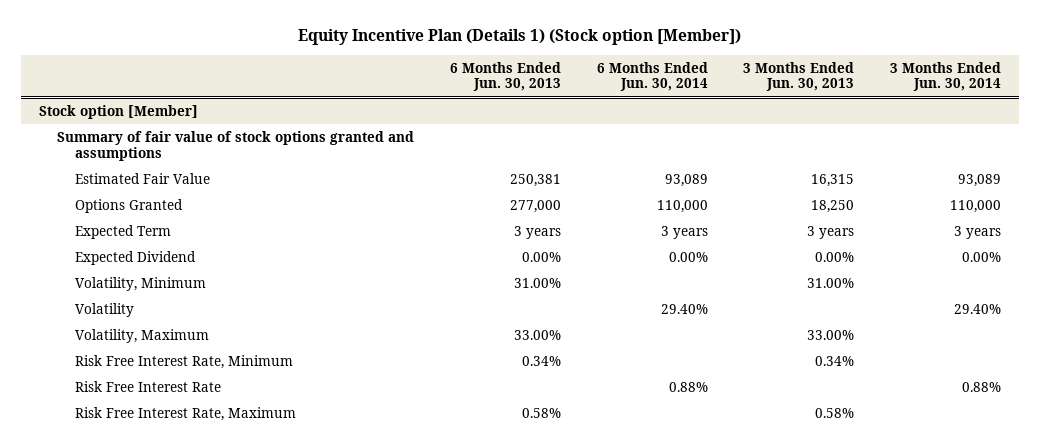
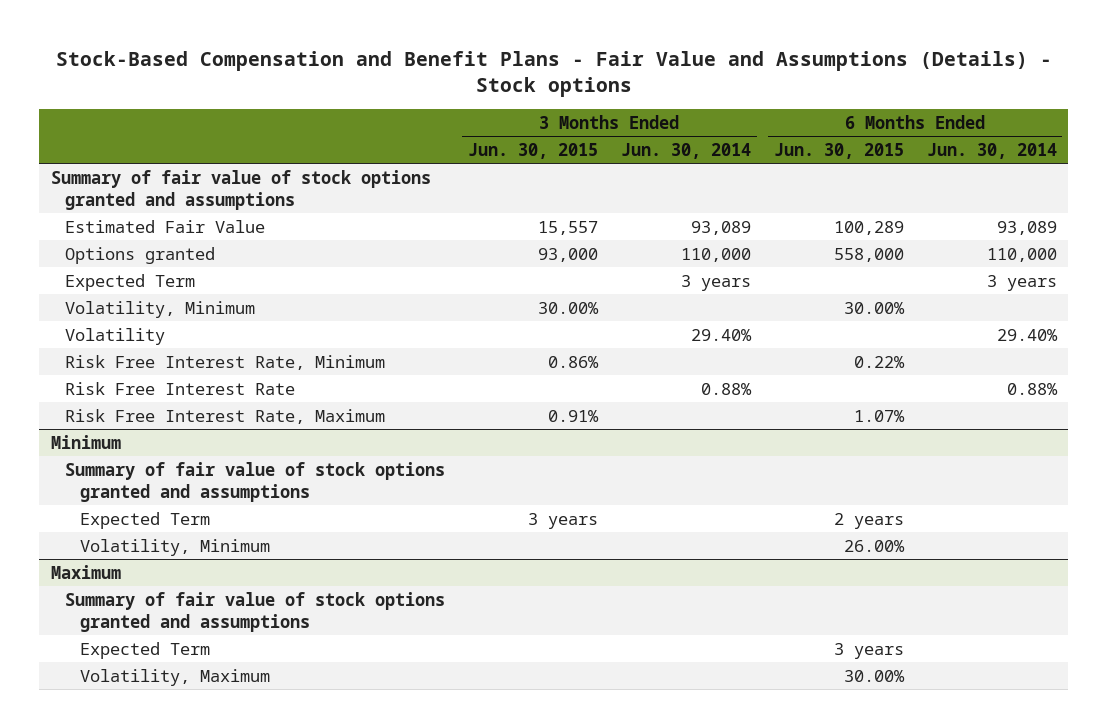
[297,29,741,46] Equity Incentive Plan (Details 1) (Stock option [Member]) -> [55,50,1052,97] Stock-Based Compensation and Benefit Plans - Fair Value and Assumptions (Details) - Stock options
[449,61,561,92] 6 Months Ended Jun. 30, 2013 -> none
[743,61,855,92] 3 Months Ended Jun. 30, 2013 -> none
none -> [468,142,599,159] Jun. 30, 2015
none -> [773,142,904,159] Jun. 30, 2015
[38,104,198,119] Stock option [Member] -> none
[75,198,184,213] Options Granted -> [65,246,216,264] Options granted
[75,250,197,265] Expected Dividend -> none
[75,328,210,343] Volatility, Maximum -> none
none -> [50,434,121,449] Minimum
none -> [65,461,446,502] Summary of fair value of stock options granted and assumptions
none -> [79,511,210,529] Expected Term
none -> [79,538,270,556] Volatility, Minimum
none -> [50,564,121,579] Maximum
none -> [65,591,446,632] Summary of fair value of stock options granted and assumptions
none -> [79,641,210,659] Expected Term
none -> [79,668,270,686] Volatility, Maximum

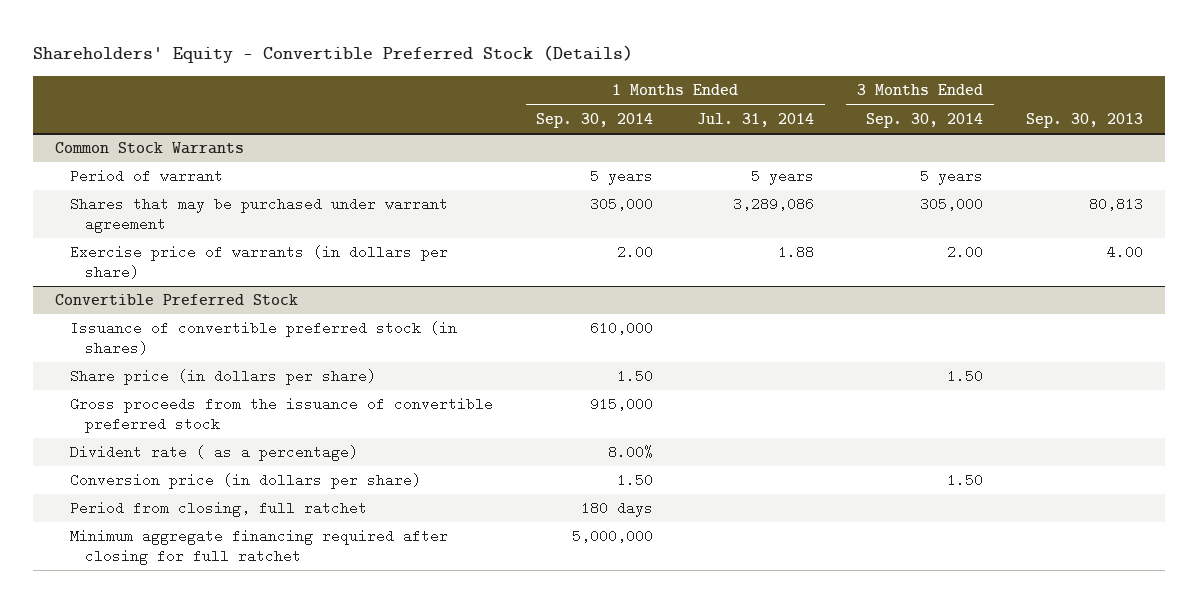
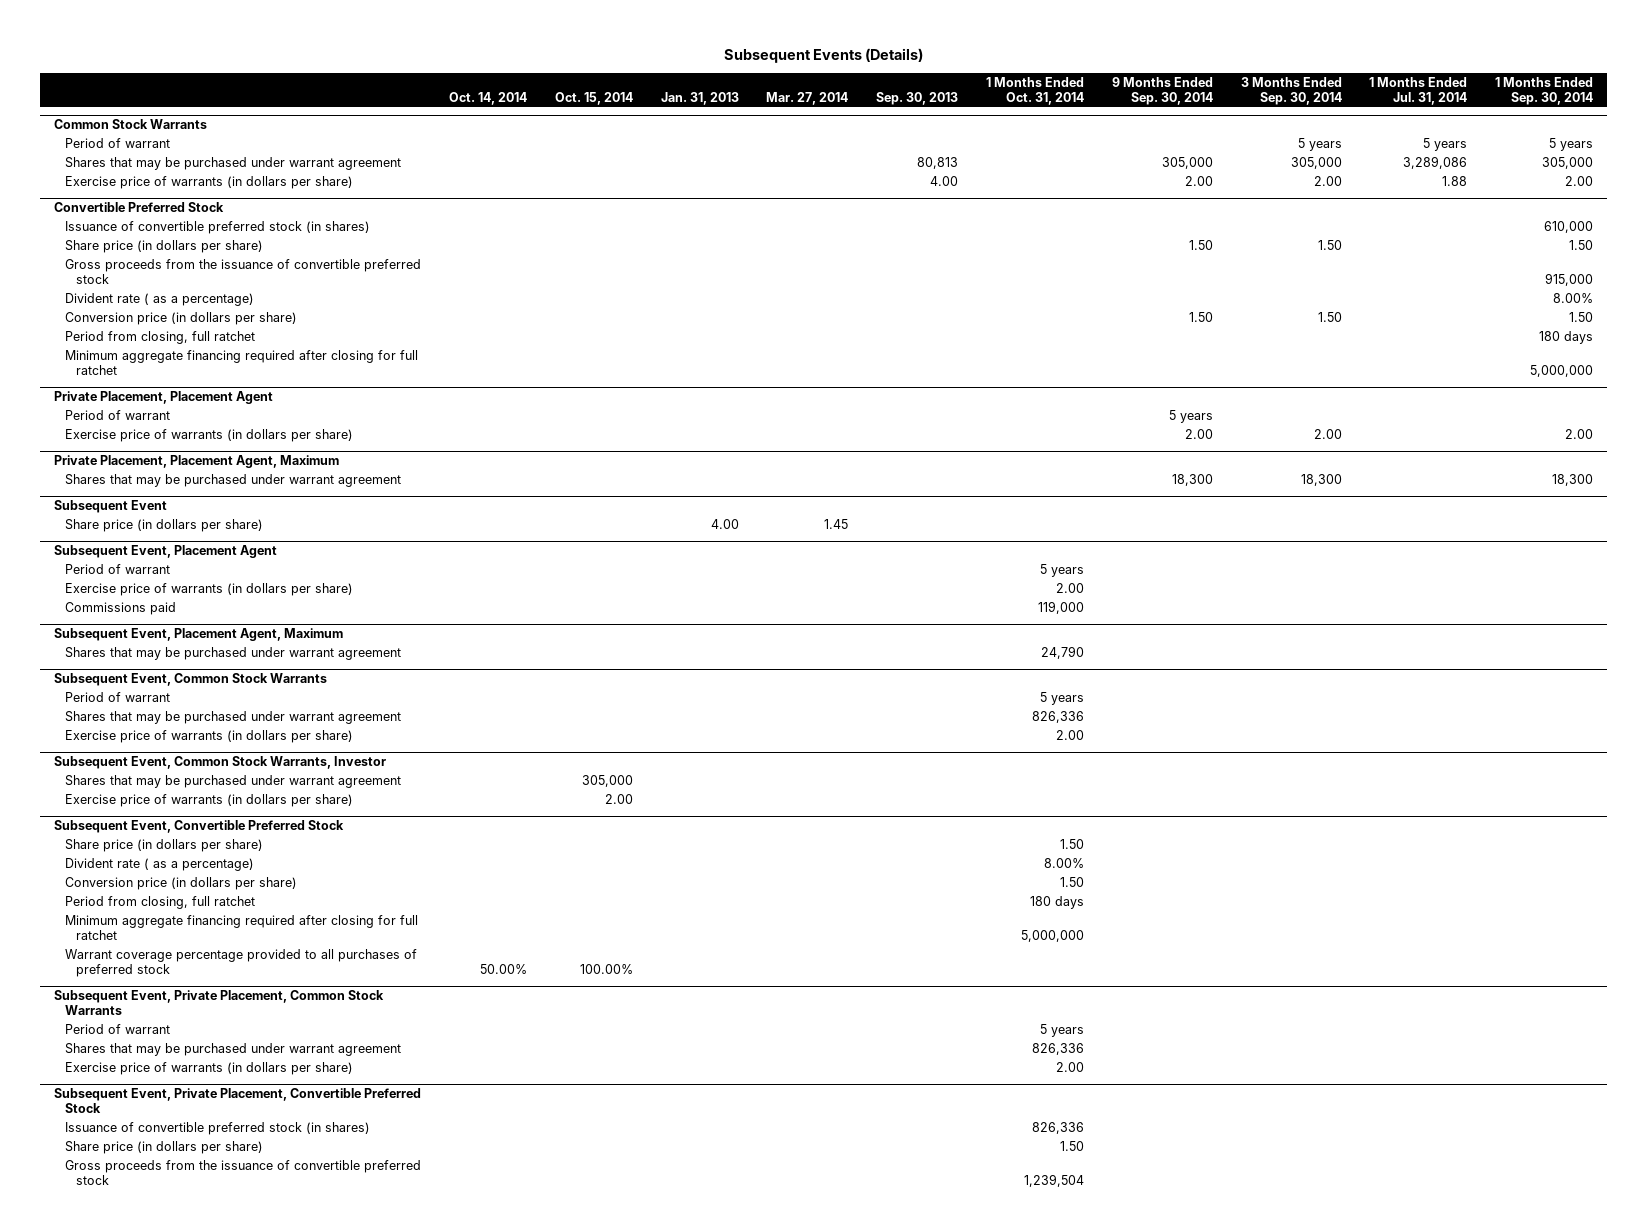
[33,45,634,64] Shareholders' Equity - Convertible Preferred Stock (Details) -> [723,48,923,64] Subsequent Events (Details)
none -> [449,91,528,105] Oct. 14, 2014
none -> [554,91,633,105] Oct. 15, 2014
none -> [660,91,739,105] Jan. 31, 2013
none -> [766,91,849,105] Mar. 27, 2014
none -> [985,76,1084,105] 1 Months Ended Oct. 31, 2014
none -> [1111,76,1213,105] 9 Months Ended Sep. 30, 2014
none -> [54,391,274,405] Private Placement, Placement Agent
none -> [65,410,171,421] Period of warrant
none -> [65,429,354,443] Exercise price of warrants (in dollars per share)
none -> [54,455,340,469] Private Placement, Placement Agent, Maximum
none -> [65,474,402,488] Shares that may be purchased under warrant agreement
none -> [54,500,168,514] Subsequent Event
none -> [65,519,264,533] Share price (in dollars per share)
none -> [54,545,278,559] Subsequent Event, Placement Agent
none -> [65,564,171,575] Period of warrant
none -> [65,583,354,597] Exercise price of warrants (in dollars per share)
none -> [65,602,177,616] Commissions paid
none -> [54,628,344,642] Subsequent Event, Placement Agent, Maximum
none -> [65,647,402,661] Shares that may be purchased under warrant agreement
none -> [54,673,328,687] Subsequent Event, Common Stock Warrants
none -> [65,692,171,703] Period of warrant
none -> [65,711,402,725] Shares that may be purchased under warrant agreement
none -> [65,730,354,744] Exercise price of warrants (in dollars per share)
none -> [54,756,387,770] Subsequent Event, Common Stock Warrants, Investor
none -> [65,775,402,789] Shares that may be purchased under warrant agreement
none -> [65,794,354,808] Exercise price of warrants (in dollars per share)
none -> [54,820,345,834] Subsequent Event, Convertible Preferred Stock
none -> [65,839,264,853] Share price (in dollars per share)
none -> [65,858,255,872] Divident rate ( as a percentage)
none -> [65,877,298,891] Conversion price (in dollars per share)
none -> [65,896,256,910] Period from closing, full ratchet
none -> [65,915,419,940] Minimum aggregate financing required after closing for full ratchet
none -> [65,949,418,977] Warrant coverage percentage provided to all purchases of preferred stock
none -> [54,990,385,1016] Subsequent Event, Private Placement, Common Stock Warrants
none -> [65,1024,171,1035] Period of warrant
none -> [65,1043,402,1057] Shares that may be purchased under warrant agreement
none -> [65,1062,354,1076] Exercise price of warrants (in dollars per share)
none -> [54,1088,422,1114] Subsequent Event, Private Placement, Convertible Preferred Stock
none -> [65,1122,371,1136] Issuance of convertible preferred stock (in shares)
none -> [65,1141,264,1155] Share price (in dollars per share)
none -> [65,1160,422,1185] Gross proceeds from the issuance of convertible preferred stock

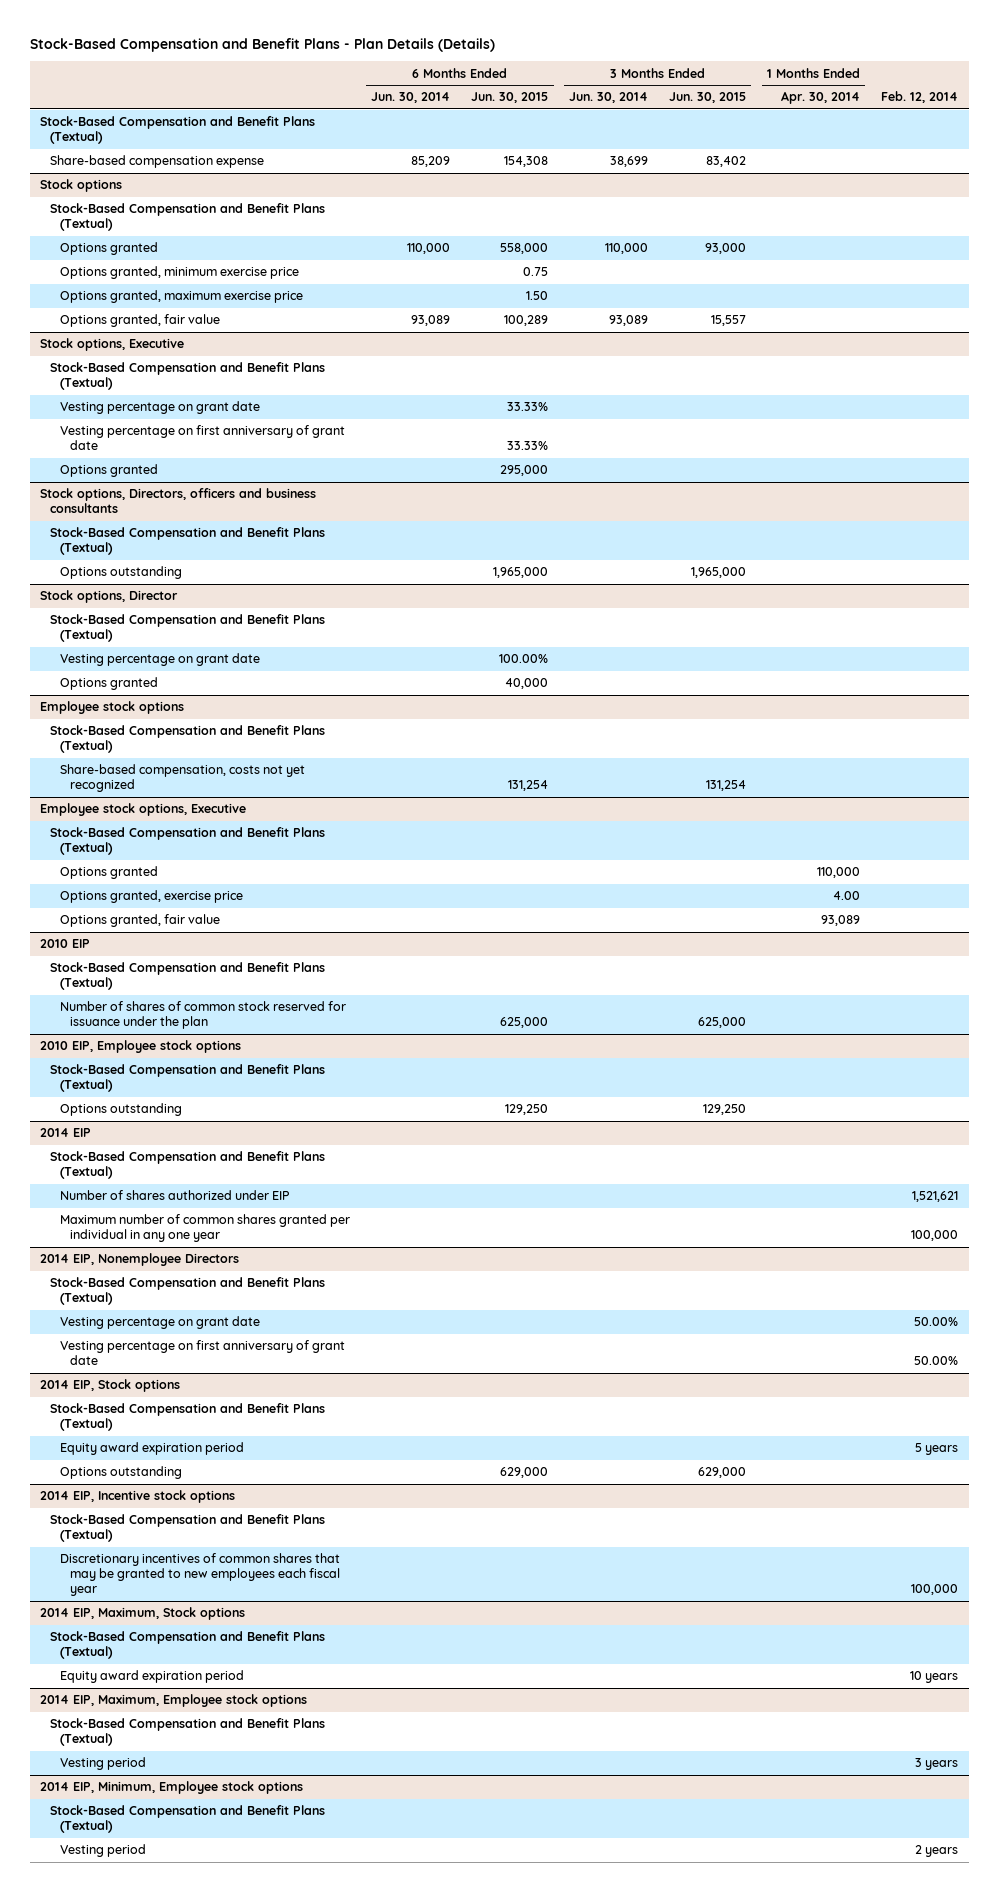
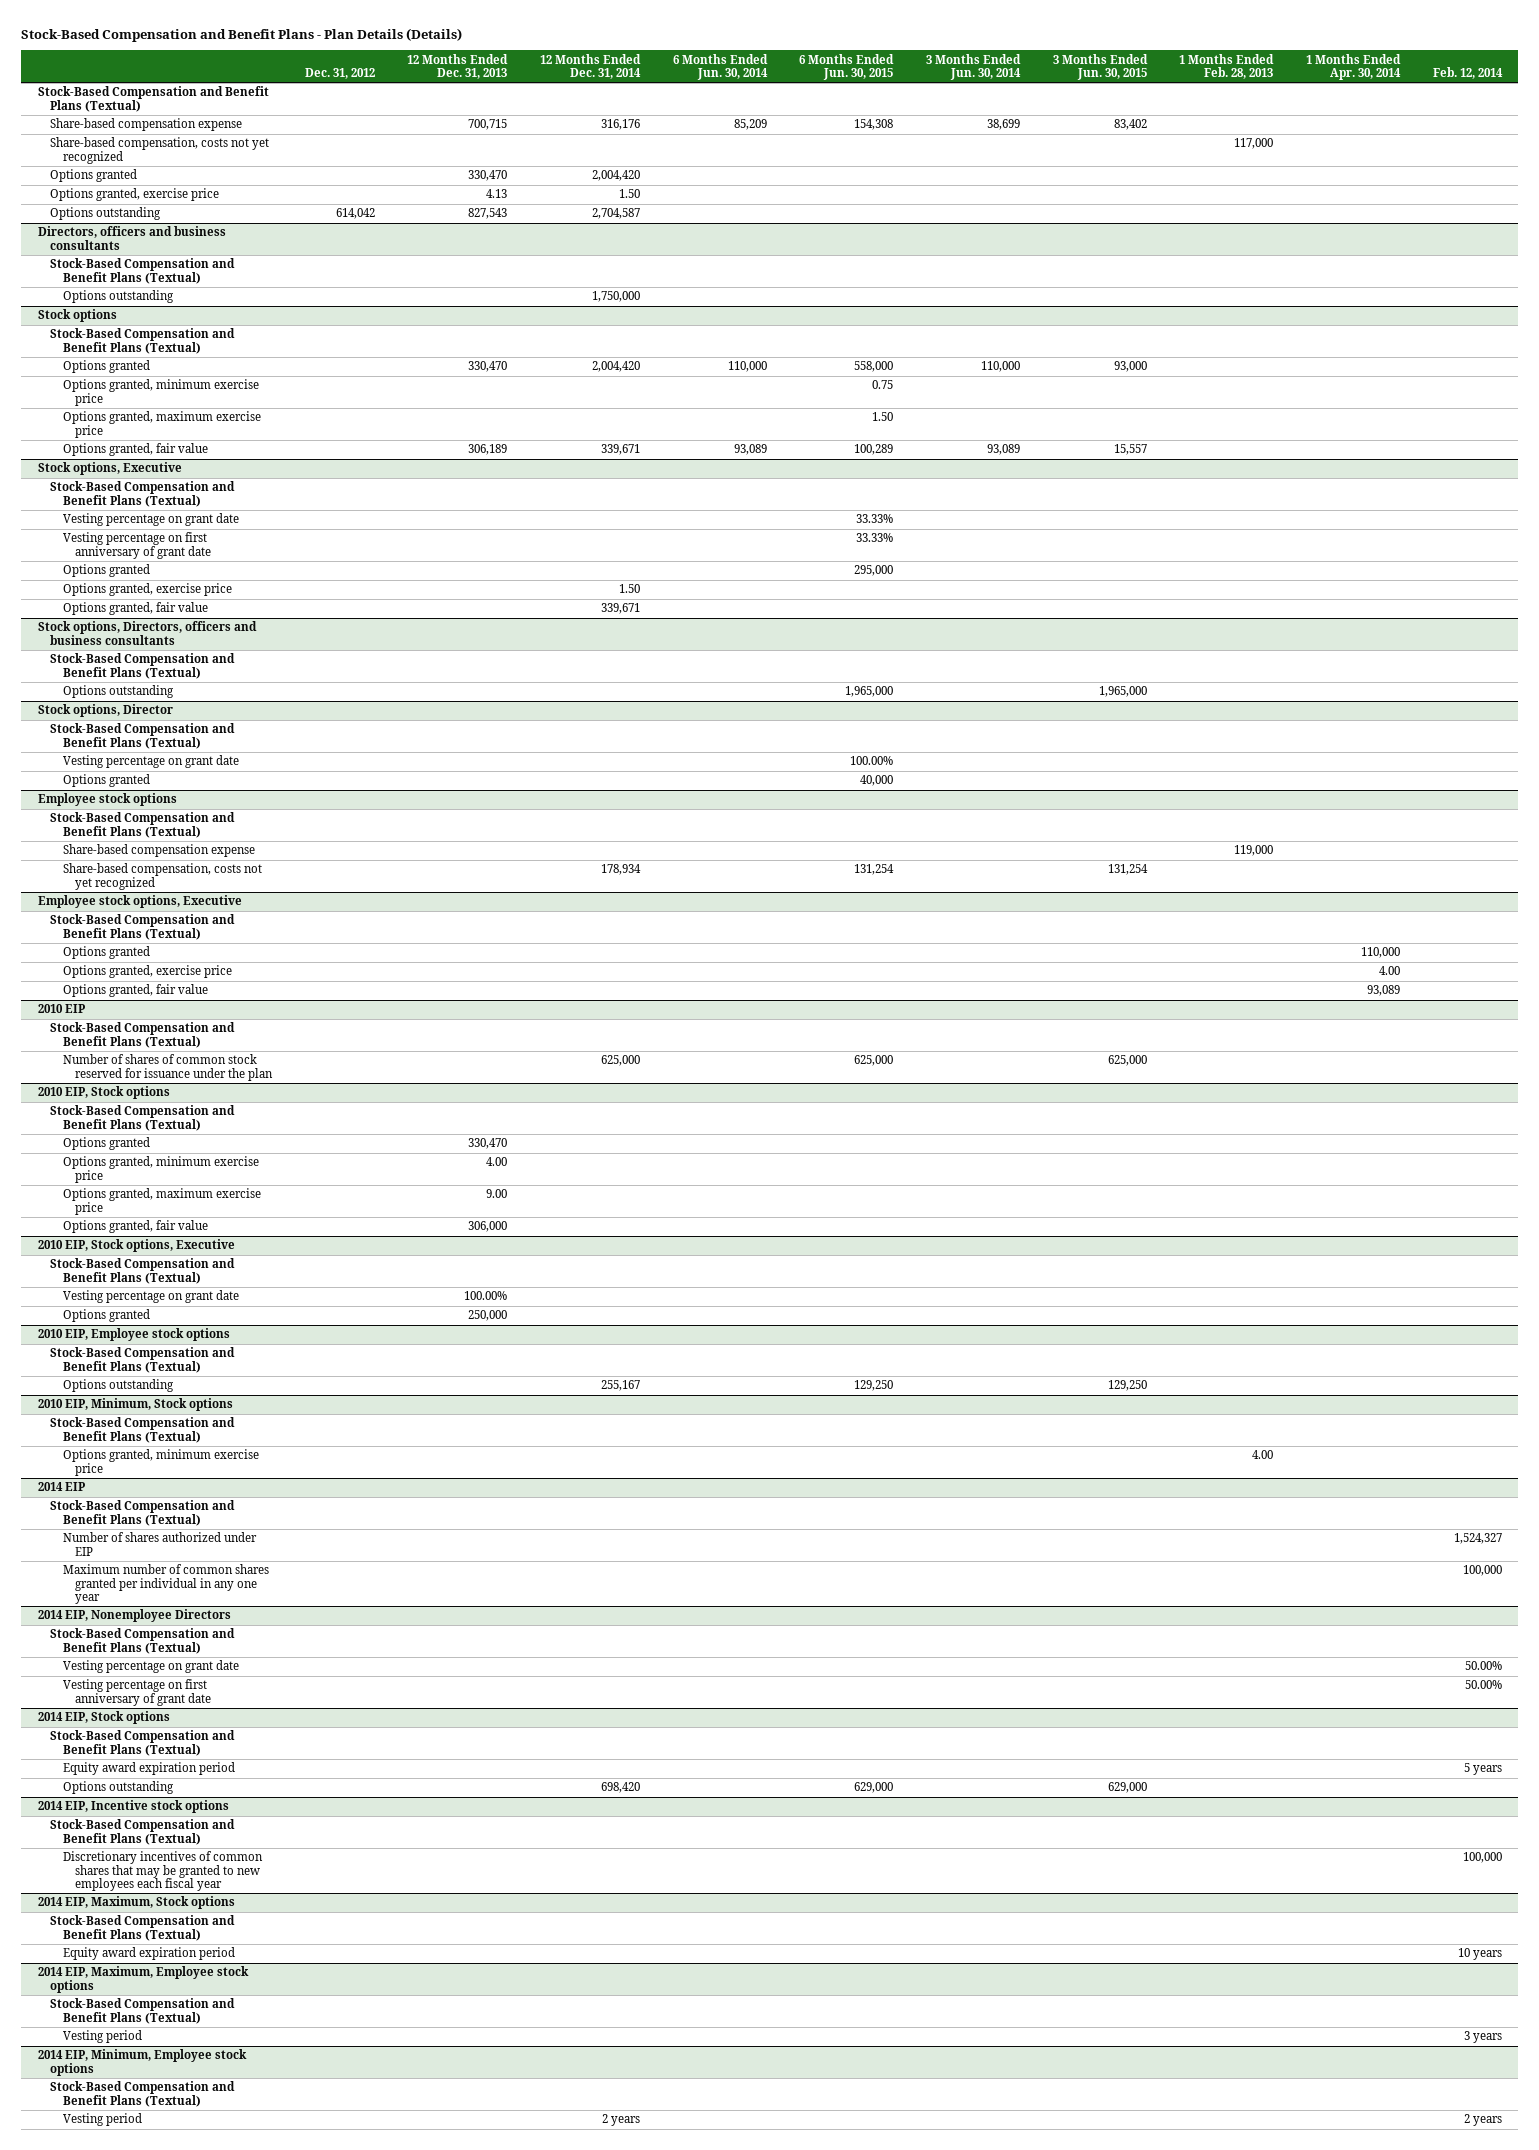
none -> [304,67,375,79] Dec. 31, 2012
none -> [407,53,509,79] 12 Months Ended Dec. 31, 2013
none -> [540,53,642,79] 12 Months Ended Dec. 31, 2014
none -> [1179,53,1275,79] 1 Months Ended Feb. 28, 2013
none -> [50,137,270,164] Share-based compensation, costs not yet recognized
none -> [50,169,138,183] Options granted
none -> [50,188,220,202] Options granted, exercise price
none -> [50,207,162,221] Options outstanding
none -> [37,226,226,250] Directors, officers and business consultants
none -> [50,258,236,284] Stock-Based Compensation and Benefit Plans (Textual)
none -> [62,290,174,304] Options outstanding
none -> [62,583,232,597] Options granted, exercise price
none -> [62,602,208,616] Options granted, fair value
none -> [62,844,255,858] Share-based compensation expense
none -> [37,1086,170,1100] 2010 EIP, Stock options
none -> [50,1105,236,1131] Stock-Based Compensation and Benefit Plans (Textual)
none -> [62,1137,150,1151] Options granted
none -> [62,1156,259,1183] Options granted, minimum exercise price
none -> [62,1188,261,1215] Options granted, maximum exercise price
none -> [62,1220,208,1234] Options granted, fair value
none -> [37,1239,235,1253] 2010 EIP, Stock options, Executive
none -> [50,1258,236,1284] Stock-Based Compensation and Benefit Plans (Textual)
none -> [62,1290,239,1304] Vesting percentage on grant date
none -> [62,1309,150,1323] Options granted
none -> [37,1398,233,1412] 2010 EIP, Minimum, Stock options
none -> [50,1417,236,1443] Stock-Based Compensation and Benefit Plans (Textual)
none -> [62,1449,259,1476] Options granted, minimum exercise price
[912,1191,959,1203] 1,521,621 -> [1453,1533,1502,1545] 1,524,327

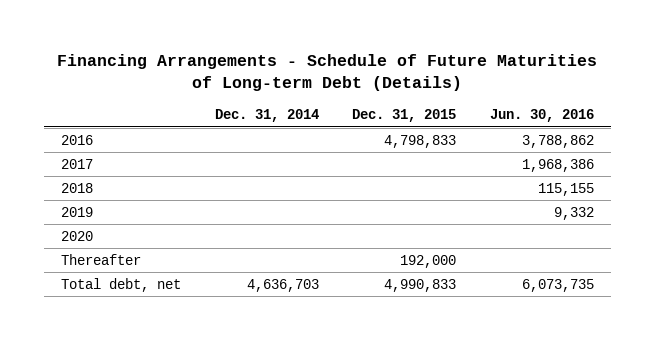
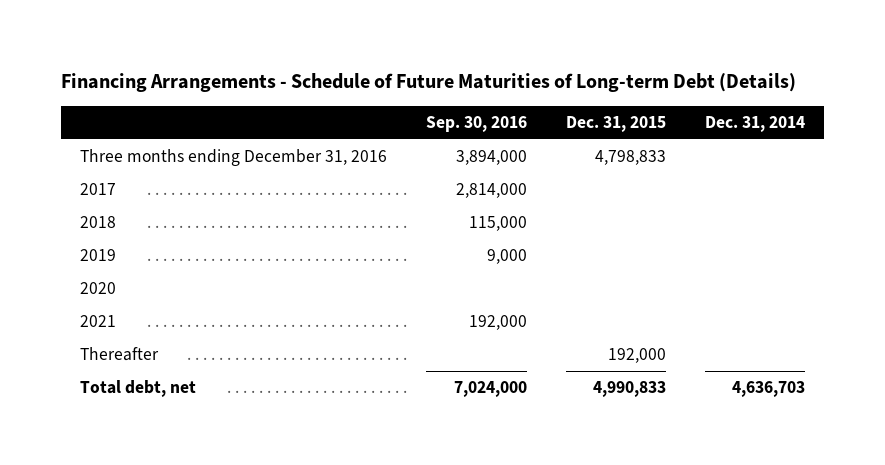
[489,109,594,123] Jun. 30, 2016 -> none
none -> [426,116,528,133] Sep. 30, 2016
[61,134,94,145] 2016 -> [80,149,388,167] Three months ending December 31, 2016
none -> [80,315,117,328] 2021

